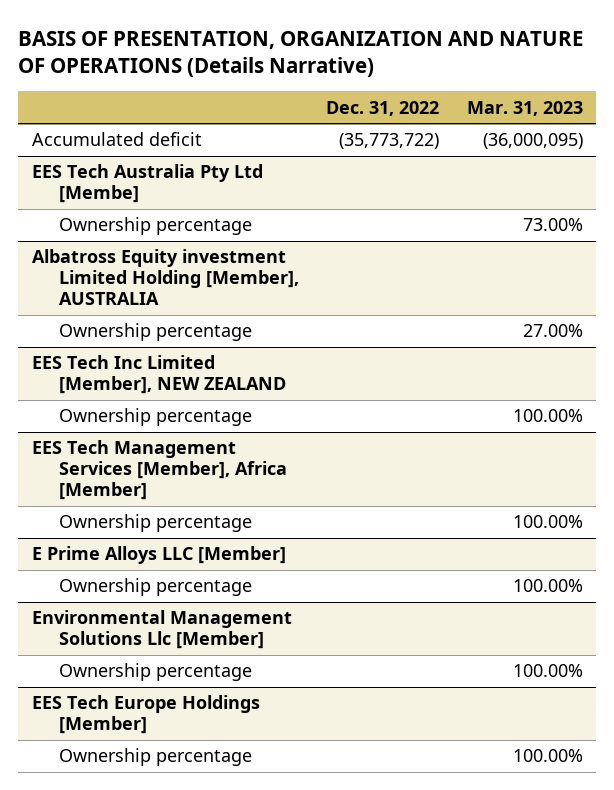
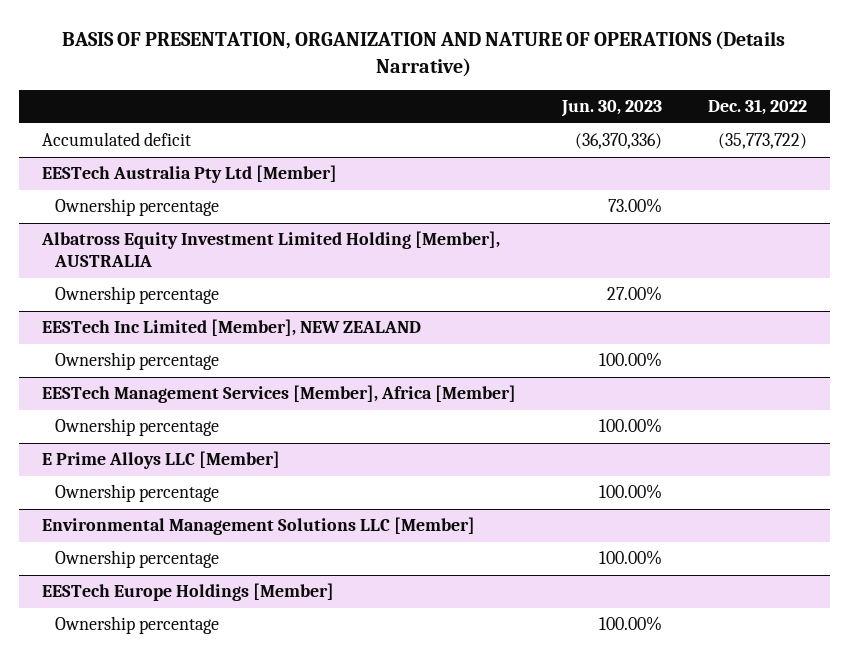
[466,100,583,116] Mar. 31, 2023 -> none
none -> [560,100,662,118] Jun. 30, 2023
[31,164,263,204] EES Tech Australia Pty Ltd [Membe] -> [41,165,337,184] EESTech Australia Pty Ltd [Member]
[31,249,300,306] Albatross Equity investment Limited Holding [Member], AUSTRALIA -> [40,231,500,268] Albatross Equity Investment Limited Holding [Member], AUSTRALIA
[31,355,287,395] EES Tech Inc Limited [Member], NEW ZEALAND -> [41,319,421,337] EESTech Inc Limited [Member], NEW ZEALAND
[31,440,288,501] EES Tech Management Services [Member], Africa [Member] -> [41,385,516,404] EESTech Management Services [Member], Africa [Member]
[31,610,292,650] Environmental Management Solutions Llc [Member] -> [41,517,475,536] Environmental Management Solutions LLC [Member]
[31,695,260,735] EES Tech Europe Holdings [Member] -> [41,583,334,602] EESTech Europe Holdings [Member]

